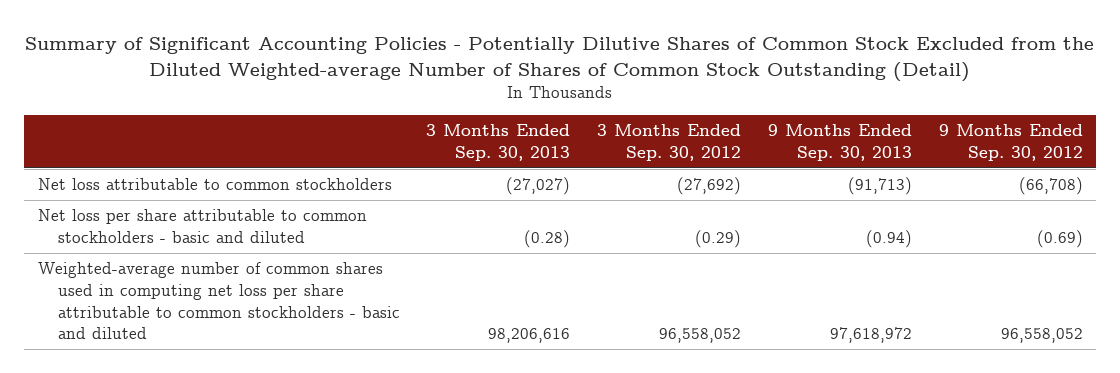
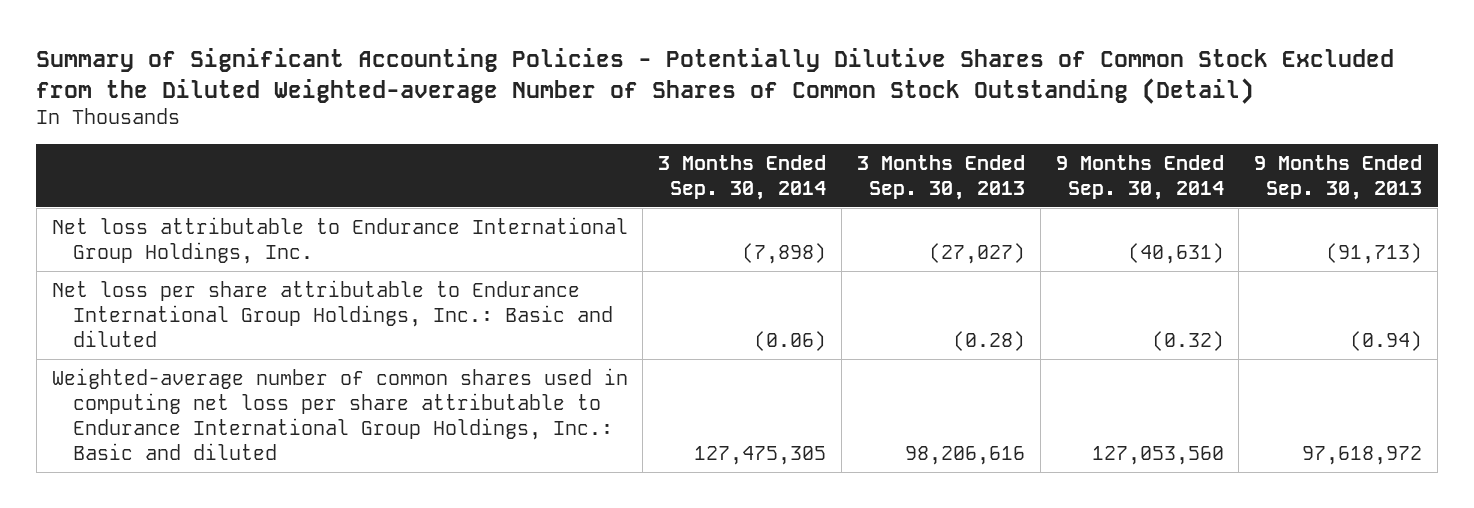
[597,124,742,161] 3 Months Ended Sep. 30, 2012 -> none
[938,124,1083,161] 9 Months Ended Sep. 30, 2012 -> none
none -> [658,154,827,200] 3 Months Ended Sep. 30, 2014
none -> [1055,154,1224,200] 9 Months Ended Sep. 30, 2014
[37,178,392,191] Net loss attributable to common stockholders -> [51,216,628,264] Net loss attributable to Endurance International Group Holdings, Inc.
[37,209,367,243] Net loss per share attributable to common stockholders - basic and diluted -> [51,279,613,348] Net loss per share attributable to Endurance International Group Holdings, Inc.: Basic and diluted
[37,262,400,340] Weighted-average number of common shares used in computing net loss per share attributable to common stockholders - basic and diluted -> [51,367,628,461] Weighted-average number of common shares used in computing net loss per share attributable to Endurance International Group Holdings, Inc.: Basic and diluted

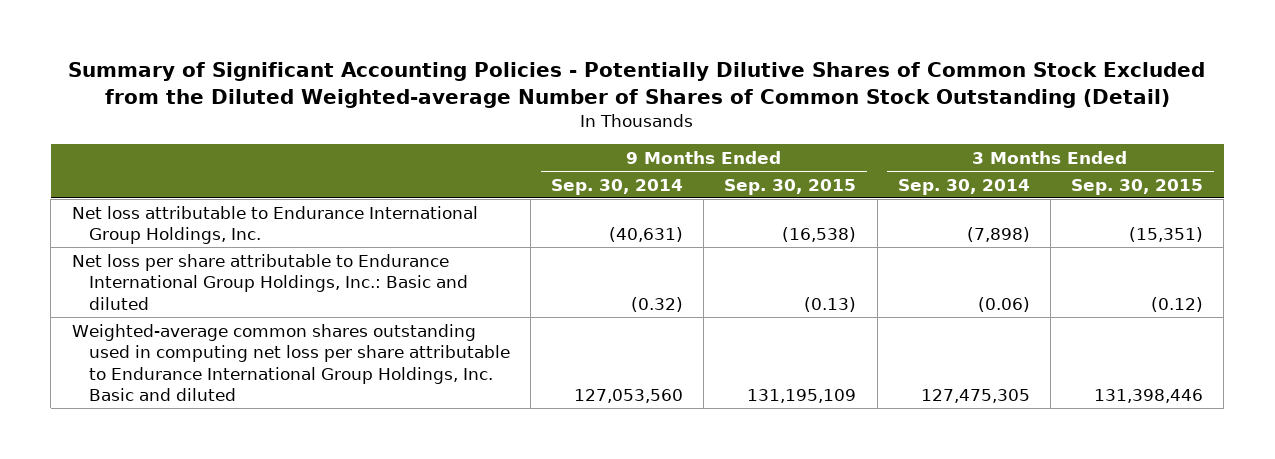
[856,154,1025,200] 3 Months Ended Sep. 30, 2013 -> none
[1254,154,1423,200] 9 Months Ended Sep. 30, 2013 -> none
none -> [724,178,857,195] Sep. 30, 2015
none -> [1071,178,1204,195] Sep. 30, 2015
[51,367,628,461] Weighted-average number of common shares used in computing net loss per share attributable to Endurance International Group Holdings, Inc.: Basic and diluted -> [71,323,510,402] Weighted-average common shares outstanding used in computing net loss per share attributable to Endurance International Group Holdings, Inc. Basic and diluted

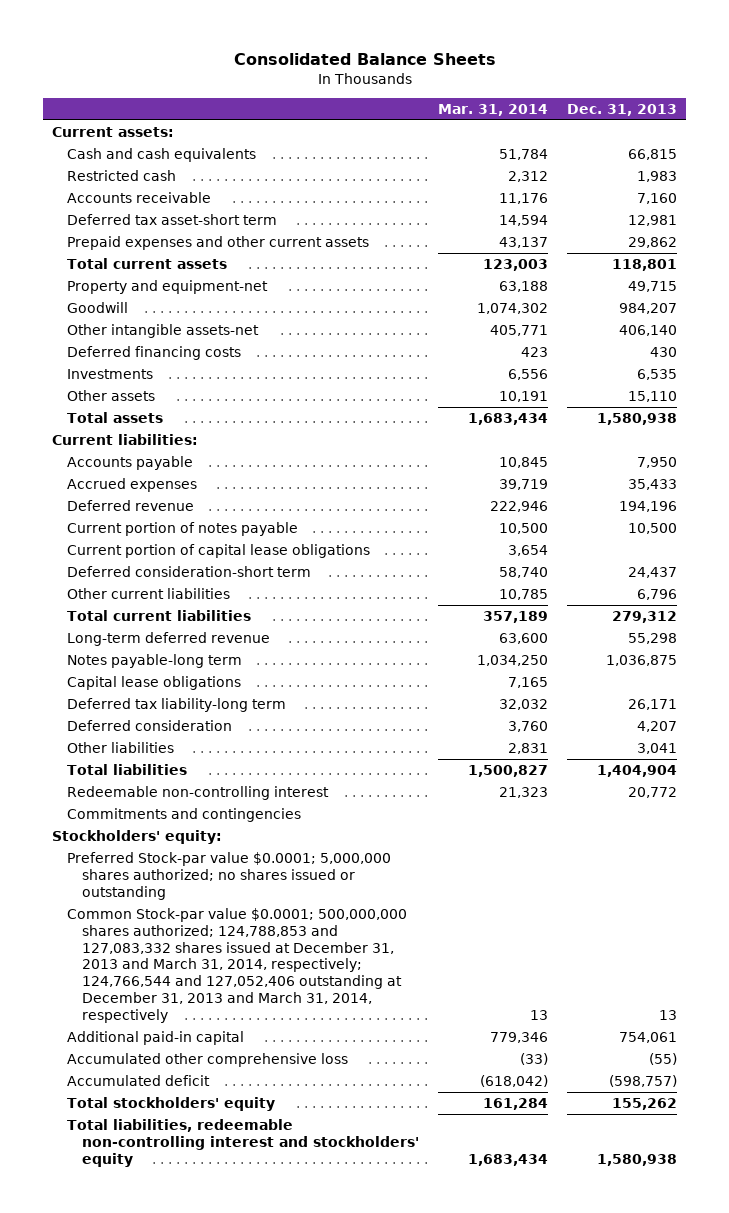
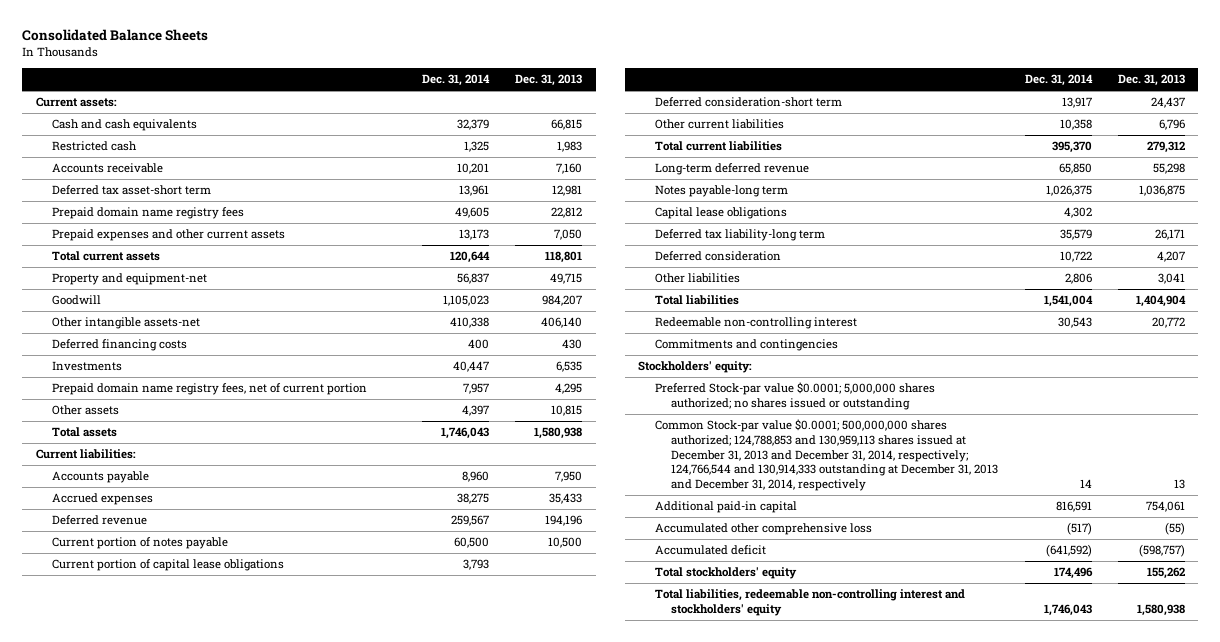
[437,103,548,116] Mar. 31, 2014 -> none
none -> [422,74,491,87] Dec. 31, 2014
none -> [52,207,245,220] Prepaid domain name registry fees
[627,237,677,249] 29,862 -> [554,229,583,241] 7,050
none -> [52,383,368,396] Prepaid domain name registry fees, net of current portion
[627,391,677,403] 15,110 -> [551,405,583,417] 10,815
[67,908,408,1023] Common Stock-par value $0.0001; 500,000,000 shares authorized; 124,788,853 and 127,083,332 shares issued at December 31, 2013 and March 31, 2014, respectively; 124,766,544 and 127,052,406 outstanding at December 31, 2013 and March 31, 2014, respectively -> [654,419,999,491] Common Stock-par value $0.0001; 500,000,000 shares authorized; 124,788,853 and 130,959,113 shares issued at December 31, 2013 and December 31, 2014, respectively; 124,766,544 and 130,914,333 outstanding at December 31, 2013 and December 31, 2014, respectively

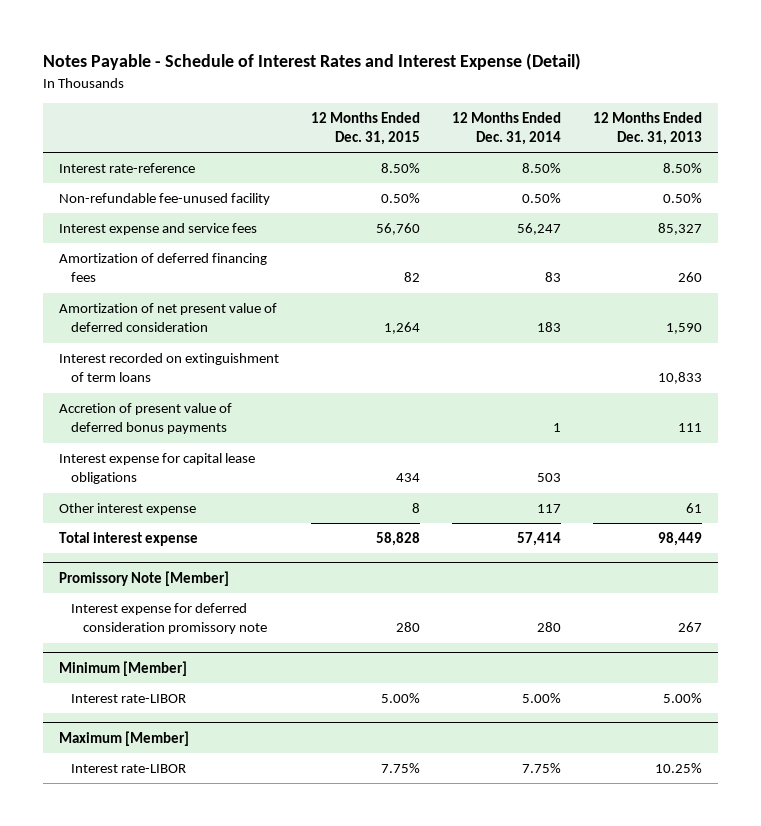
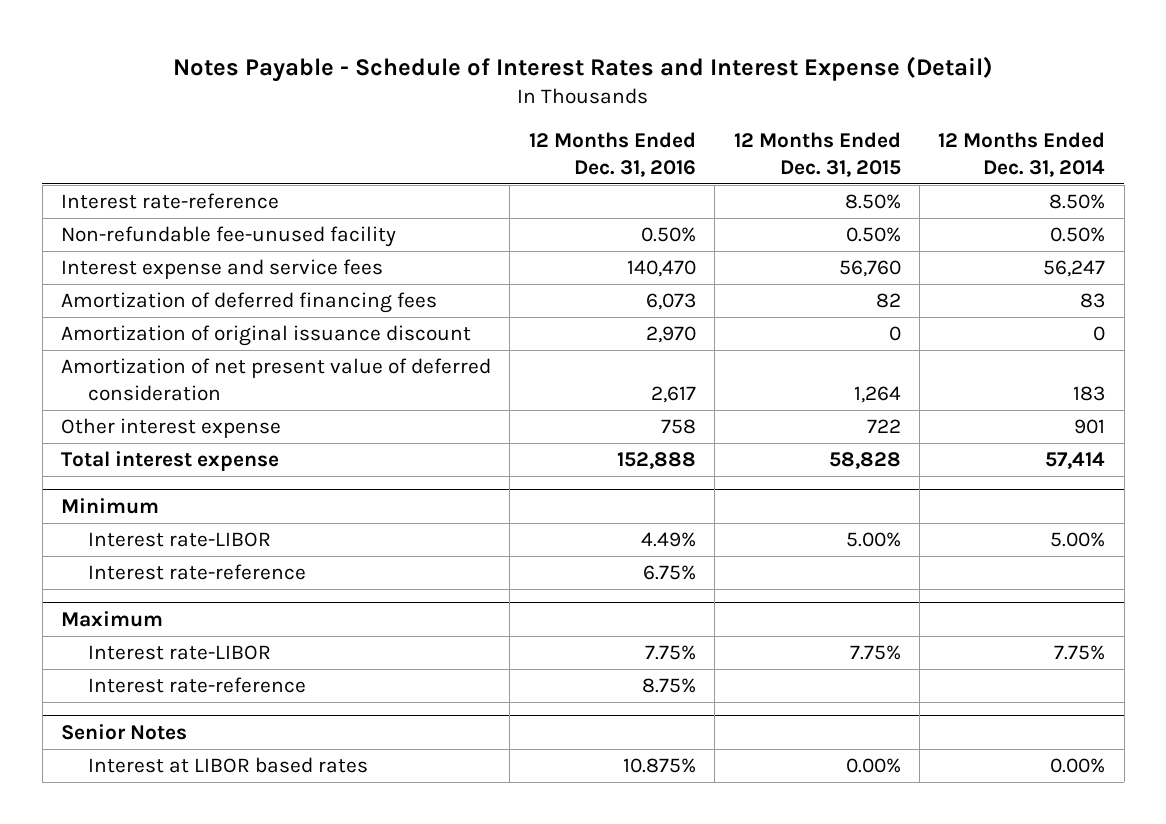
[592,112,702,146] 12 Months Ended Dec. 31, 2013 -> none
none -> [528,132,696,177] 12 Months Ended Dec. 31, 2016
none -> [60,325,471,347] Amortization of original issuance discount
[59,353,280,383] Interest recorded on extinguishment of term loans -> none
[59,403,233,435] Accretion of present value of deferred bonus payments -> none
[59,453,256,485] Interest expense for capital lease obligations -> none
[412,503,421,514] 8 -> [866,419,901,434] 722
[536,504,561,514] 117 -> [1074,419,1106,435] 901
[59,570,230,586] Promissory Note [Member] -> none
[71,603,267,635] Interest expense for deferred consideration promissory note -> none
[59,660,188,676] Minimum [Member] -> [60,497,159,514] Minimum
none -> [88,564,307,581] Interest rate-reference
[59,730,190,746] Maximum [Member] -> [60,610,163,627] Maximum
none -> [88,677,307,694] Interest rate-reference
none -> [60,723,187,740] Senior Notes
none -> [88,757,369,774] Interest at LIBOR based rates

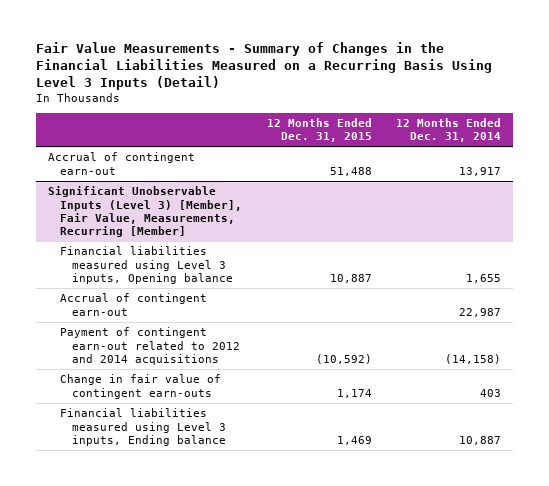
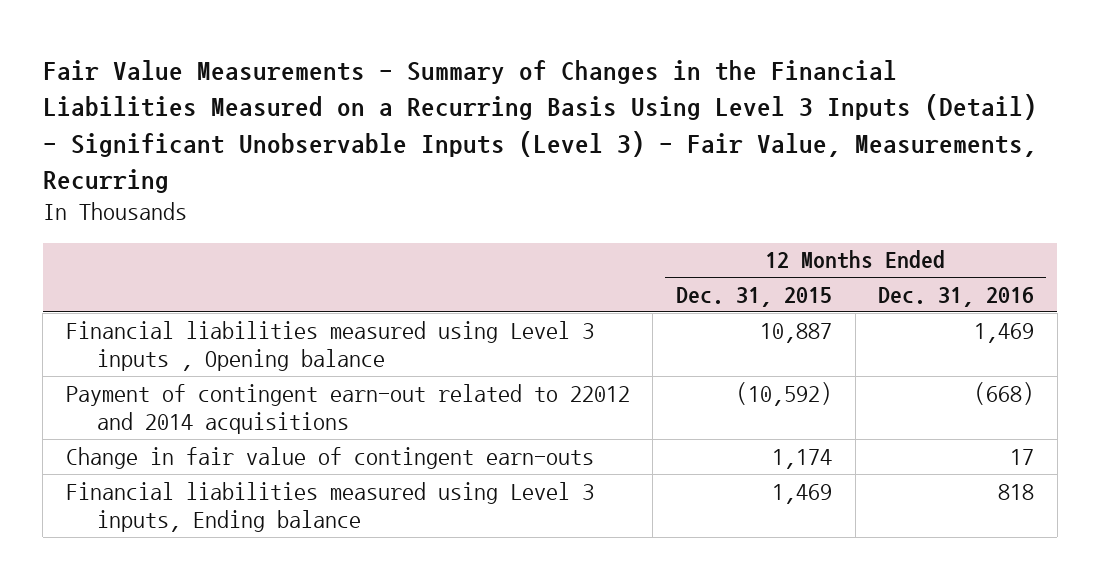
[35,41,492,90] Fair Value Measurements - Summary of Changes in the Financial Liabilities Measured on a Recurring Basis Using Level 3 Inputs (Detail) -> [42,60,1037,193] Fair Value Measurements - Summary of Changes in the Financial Liabilities Measured on a Recurring Basis Using Level 3 Inputs (Detail) - Significant Unobservable Inputs (Level 3) - Fair Value, Measurements, Recurring
[396,117,502,143] 12 Months Ended Dec. 31, 2014 -> none
none -> [878,286,1035,307] Dec. 31, 2016
[48,152,196,175] Accrual of contingent earn-out -> none
[48,186,243,238] Significant Unobservable Inputs (Level 3) [Member], Fair Value, Measurements, Recurring [Member] -> none
[60,293,208,316] Accrual of contingent earn-out -> none
[60,246,234,284] Financial liabilities measured using Level 3 inputs, Opening balance -> [65,320,594,371] Financial liabilities measured using Level 3 inputs , Opening balance
[60,327,241,365] Payment of contingent earn-out related to 2012 and 2014 acquisitions -> [65,383,630,434] Payment of contingent earn-out related to 22012 and 2014 acquisitions

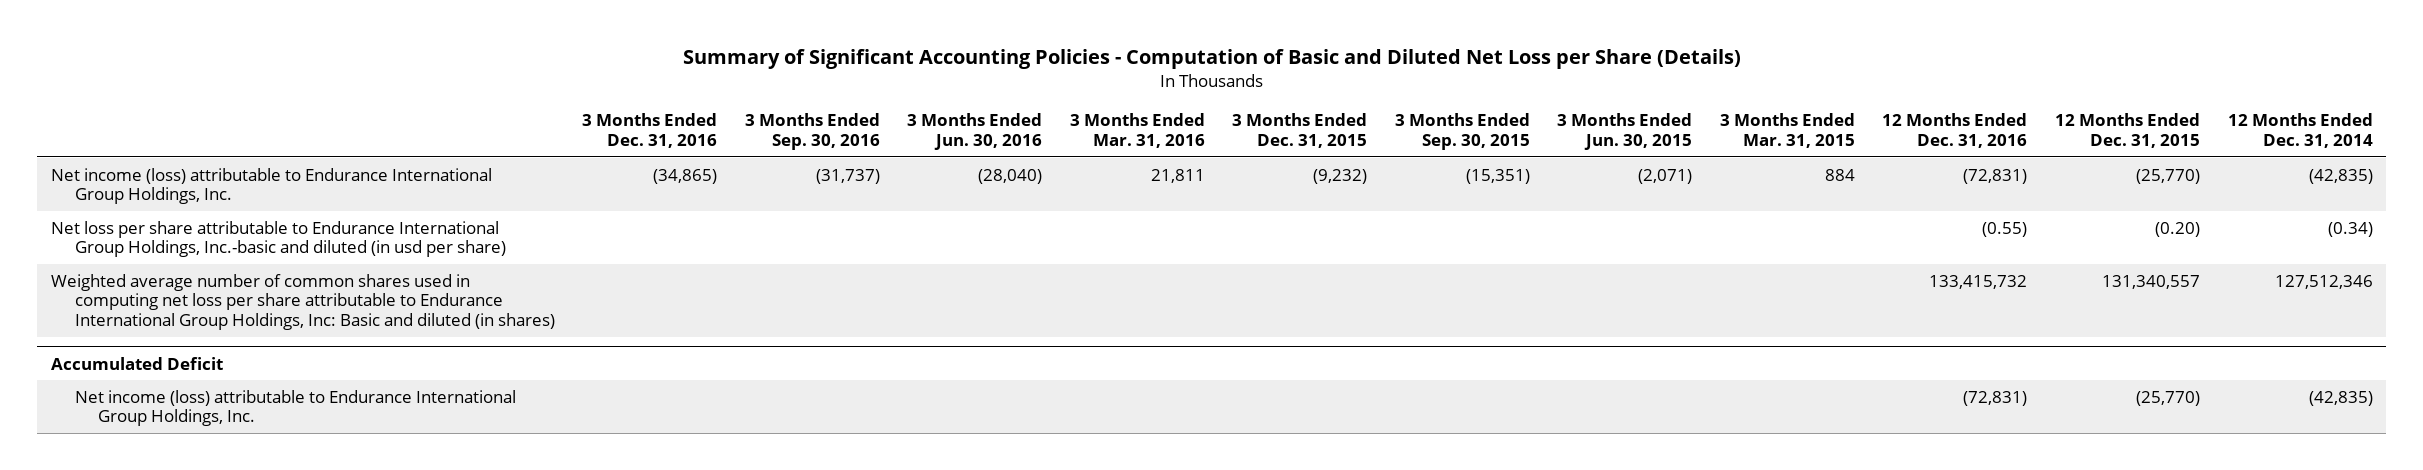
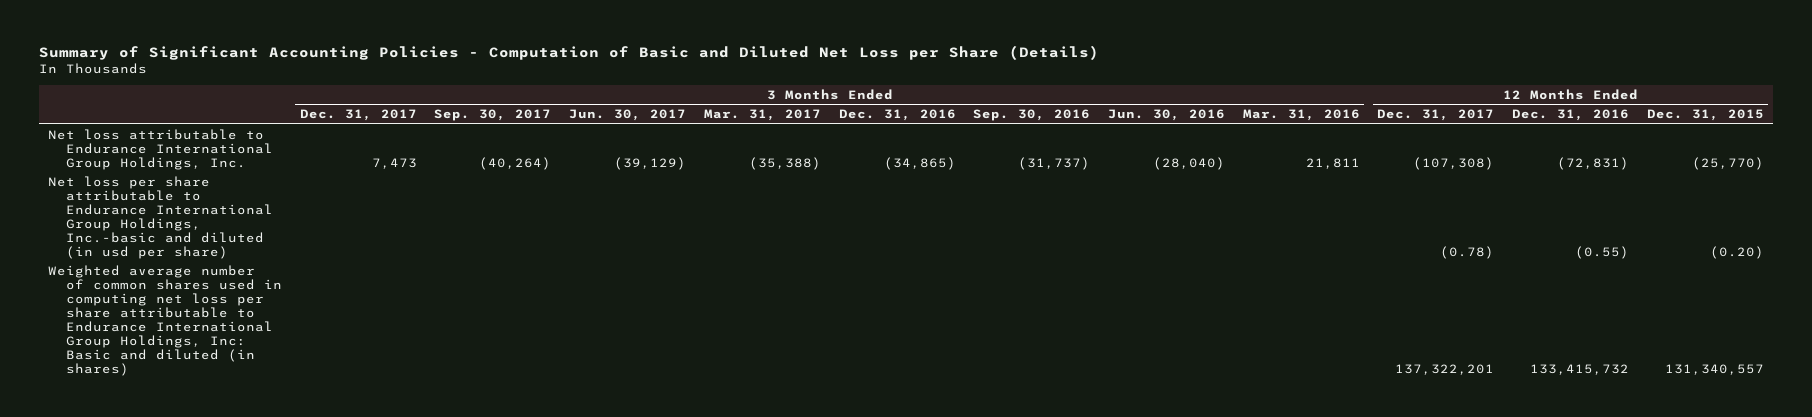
[1232,113,1368,149] 3 Months Ended Dec. 31, 2015 -> none
[1394,113,1530,151] 3 Months Ended Sep. 30, 2015 -> none
[1557,113,1693,151] 3 Months Ended Jun. 30, 2015 -> none
[1719,113,1855,149] 3 Months Ended Mar. 31, 2015 -> none
[2227,113,2373,149] 12 Months Ended Dec. 31, 2014 -> none
none -> [299,109,417,122] Dec. 31, 2017
none -> [434,109,552,122] Sep. 30, 2017
none -> [569,109,687,122] Jun. 30, 2017
none -> [703,109,821,122] Mar. 31, 2017
none -> [1377,109,1495,122] Dec. 31, 2017
[50,167,492,205] Net income (loss) attributable to Endurance International Group Holdings, Inc. -> [47,128,273,170] Net loss attributable to Endurance International Group Holdings, Inc.
[50,356,223,370] Accumulated Deficit -> none
[74,389,516,427] Net income (loss) attributable to Endurance International Group Holdings, Inc. -> none

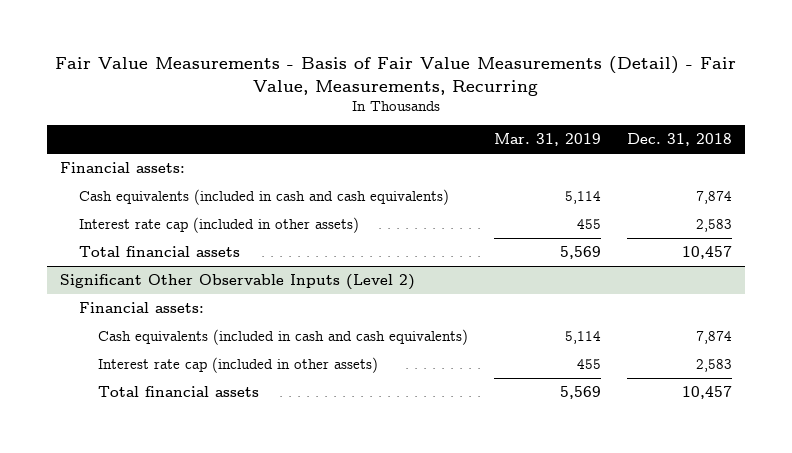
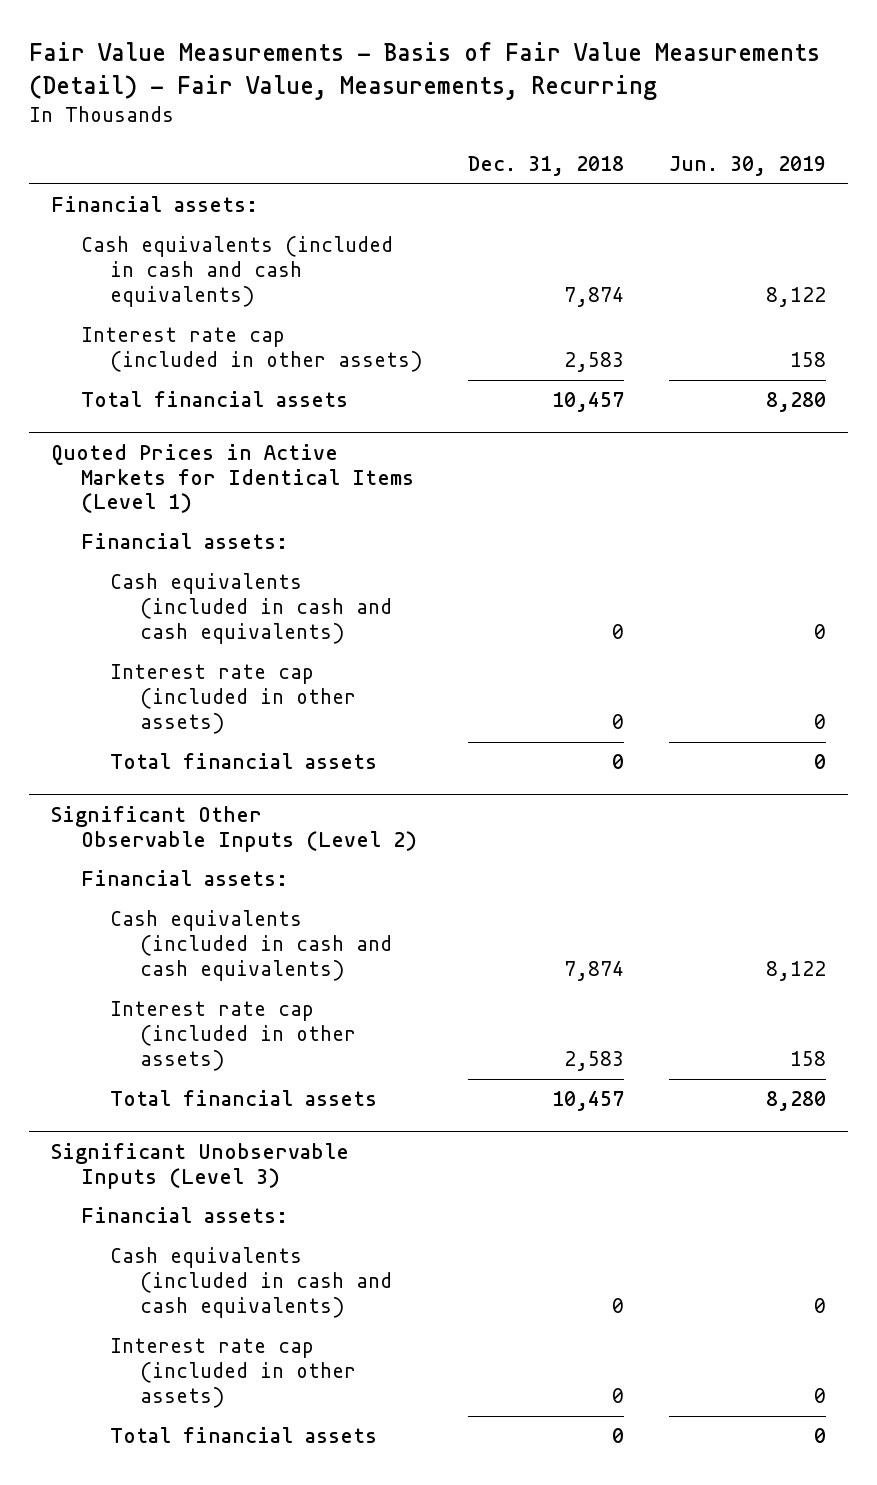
[493,133,601,147] Mar. 31, 2019 -> none
none -> [669,155,827,176] Jun. 30, 2019
none -> [51,443,414,514] Quoted Prices in Active Markets for Identical Items (Level 1)
none -> [80,533,288,550] Financial assets:
none -> [110,573,392,644] Cash equivalents (included in cash and cash equivalents)
none -> [110,664,356,734] Interest rate cap (included in other assets)
none -> [110,753,378,770] Total financial assets
none -> [51,1142,350,1189] Significant Unobservable Inputs (Level 3)
none -> [80,1207,288,1224] Financial assets:
none -> [110,1247,392,1318] Cash equivalents (included in cash and cash equivalents)
none -> [110,1338,356,1408] Interest rate cap (included in other assets)
none -> [110,1427,378,1444] Total financial assets

